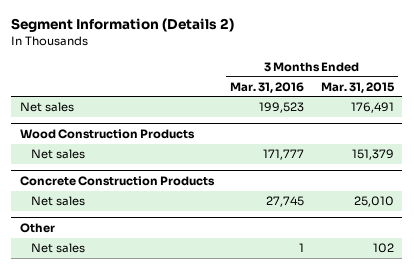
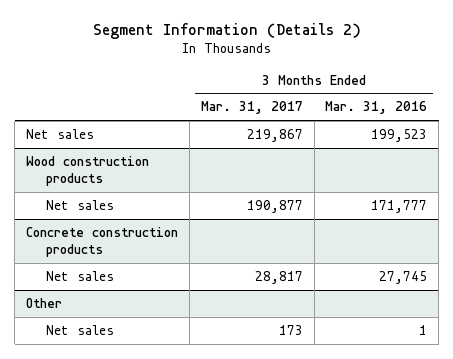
[320,81,395,93] Mar. 31, 2015 -> none
none -> [200,101,303,115] Mar. 31, 2017
[19,128,195,139] Wood Construction Products -> [26,155,150,186] Wood construction products
[19,175,215,186] Concrete Construction Products -> [26,226,179,257] Concrete construction products

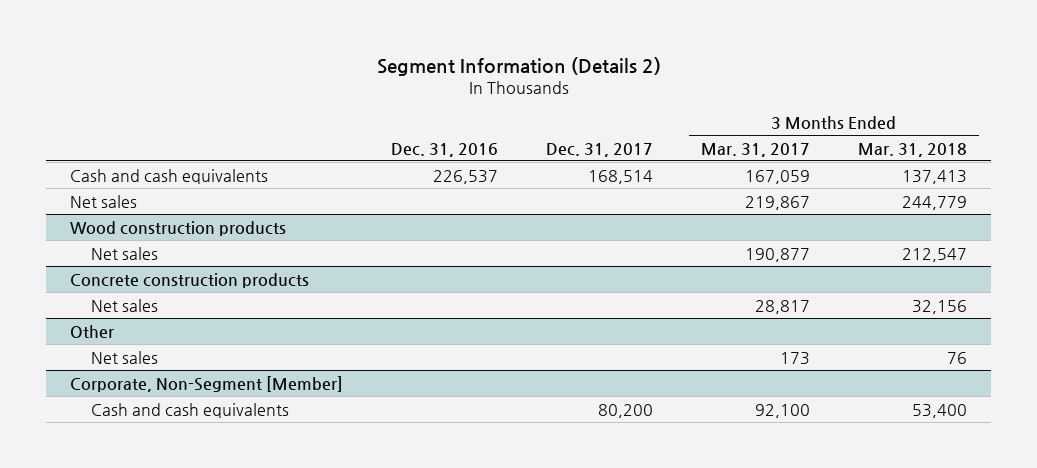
[325,101,428,115] Mar. 31, 2016 -> none
none -> [391,142,499,157] Dec. 31, 2016
none -> [546,142,654,157] Dec. 31, 2017
none -> [857,142,967,157] Mar. 31, 2018
none -> [70,168,269,184] Cash and cash equivalents
none -> [70,375,344,392] Corporate, Non-Segment [Member]
none -> [91,402,290,418] Cash and cash equivalents

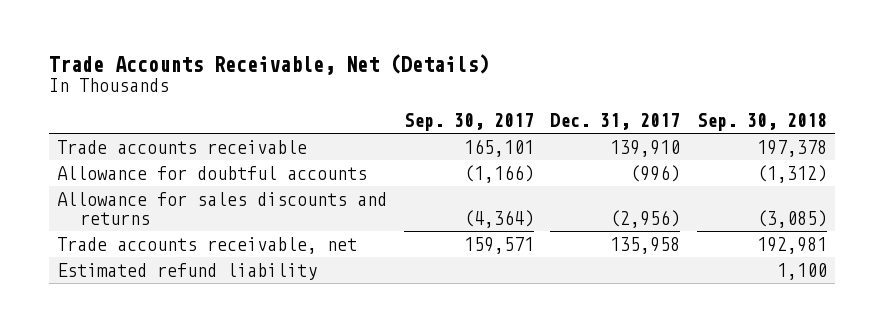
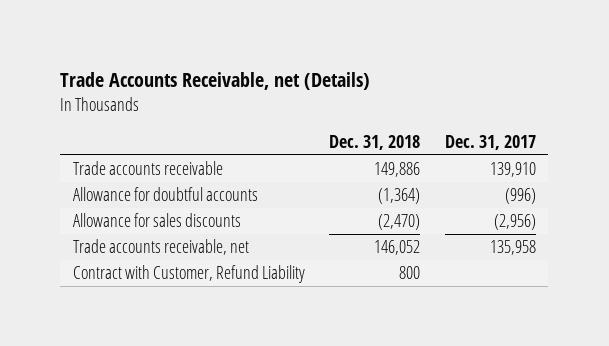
[48,53,489,75] Trade Accounts Receivable, Net (Details) -> [60,72,371,91] Trade Accounts Receivable, net (Details)
[403,112,534,131] Sep. 30, 2017 -> none
[697,112,828,131] Sep. 30, 2018 -> none
none -> [329,134,421,150] Dec. 31, 2018
[57,192,388,225] Allowance for sales discounts and returns -> [72,213,241,228] Allowance for sales discounts
[57,263,318,281] Estimated refund liability -> [72,265,305,284] Contract with Customer, Refund Liability

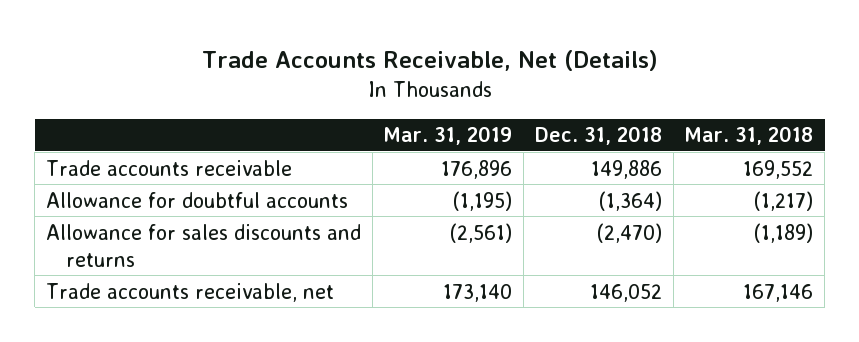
[60,72,371,91] Trade Accounts Receivable, net (Details) -> [201,50,658,72] Trade Accounts Receivable, Net (Details)
[445,134,537,150] Dec. 31, 2017 -> none
none -> [383,126,513,146] Mar. 31, 2019
none -> [684,126,814,146] Mar. 31, 2018
[72,213,241,228] Allowance for sales discounts -> [45,223,361,267] Allowance for sales discounts and returns
[72,265,305,284] Contract with Customer, Refund Liability -> none

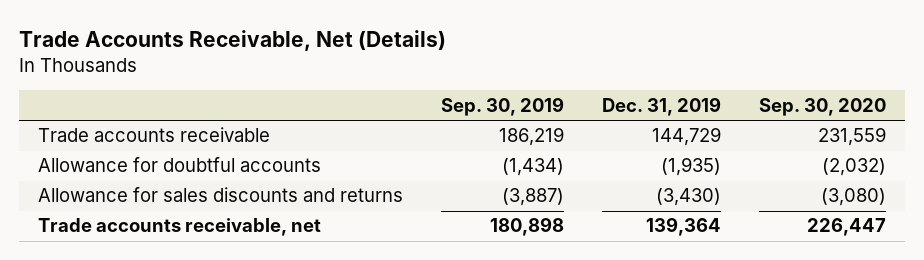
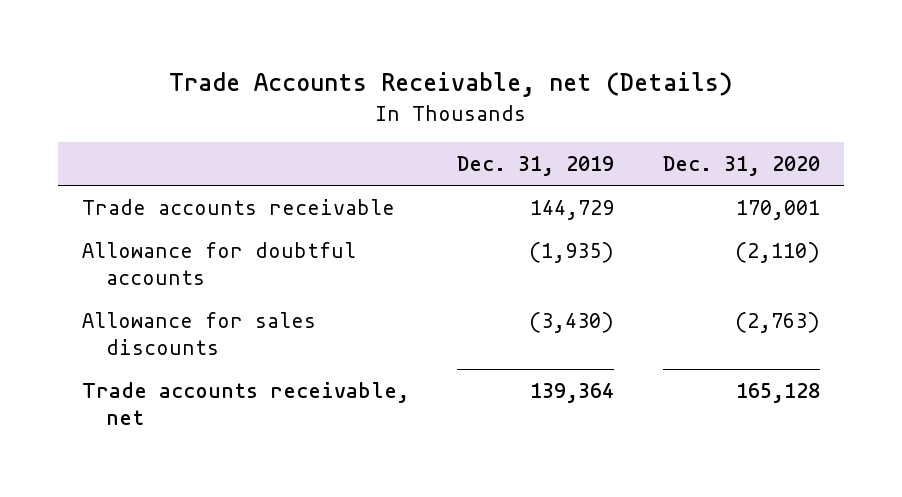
[19,30,447,52] Trade Accounts Receivable, Net (Details) -> [168,72,733,98] Trade Accounts Receivable, net (Details)
[441,96,565,116] Sep. 30, 2019 -> none
[759,97,887,116] Sep. 30, 2020 -> none
none -> [662,156,820,177] Dec. 31, 2020
[38,187,404,203] Allowance for sales discounts and returns -> [82,312,317,355] Allowance for sales discounts

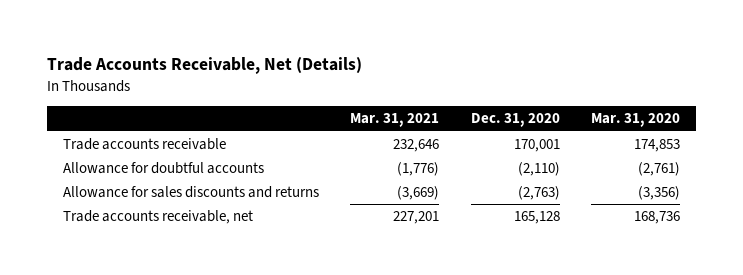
[168,72,733,98] Trade Accounts Receivable, net (Details) -> [46,57,362,75] Trade Accounts Receivable, Net (Details)
[457,156,615,177] Dec. 31, 2019 -> none
none -> [350,113,440,128] Mar. 31, 2021
none -> [591,113,681,128] Mar. 31, 2020
[82,312,317,355] Allowance for sales discounts -> [62,186,319,199] Allowance for sales discounts and returns

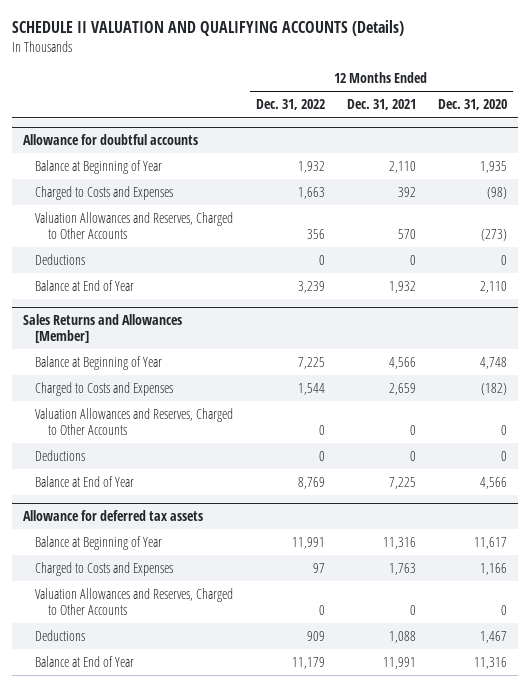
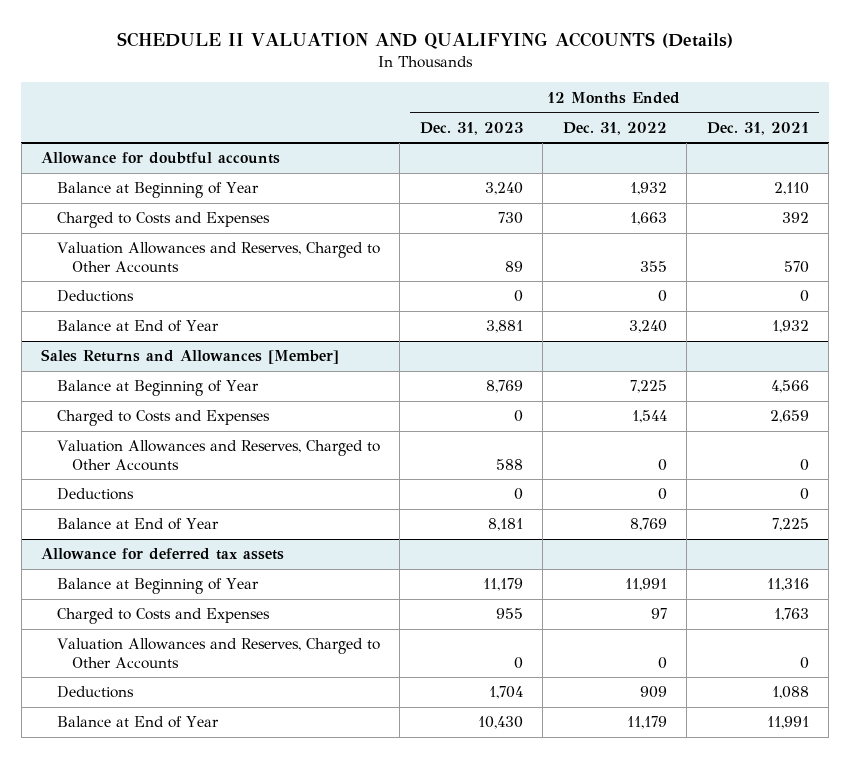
[438,99,508,111] Dec. 31, 2020 -> none
none -> [419,121,523,135] Dec. 31, 2023
[306,228,325,239] 356 -> [639,260,667,272] 355
[297,280,325,293] 3,239 -> [628,320,667,334] 3,240

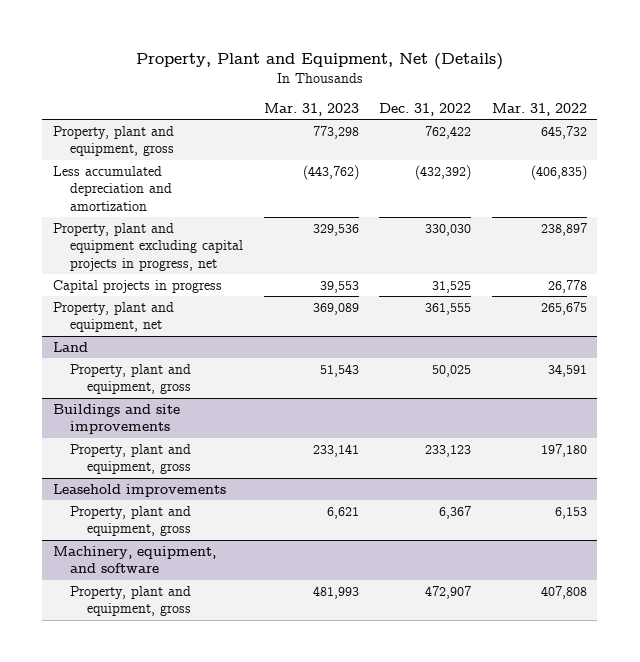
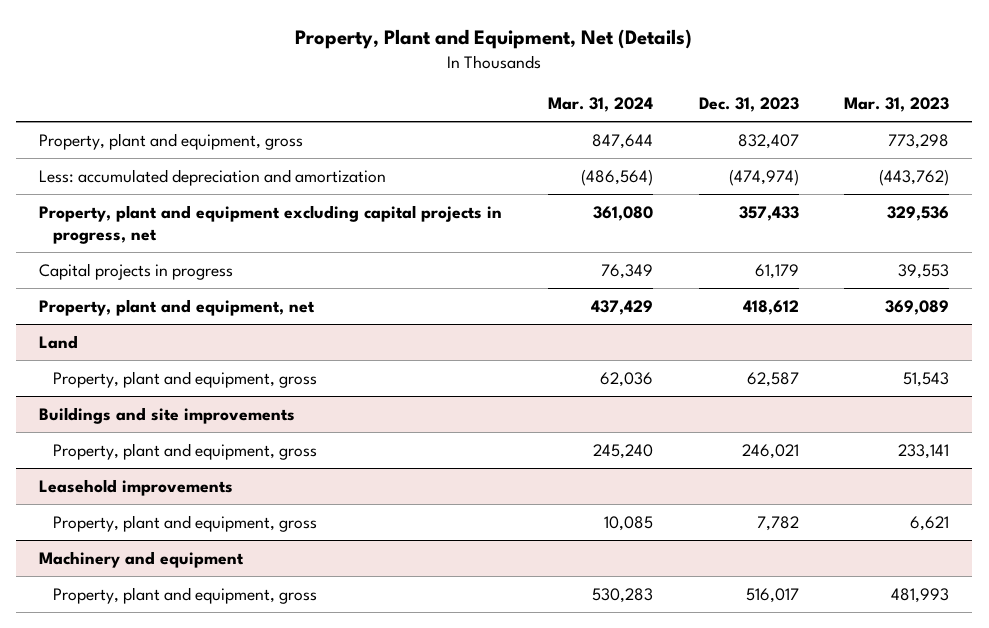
[379,103,472,117] Dec. 31, 2022 -> none
[492,103,588,117] Mar. 31, 2022 -> none
none -> [547,97,653,113] Mar. 31, 2024
none -> [698,97,799,113] Dec. 31, 2023
[52,165,172,211] Less accumulated depreciation and amortization -> [39,168,387,186] Less: accumulated depreciation and amortization
[52,545,216,574] Machinery, equipment, and software -> [39,550,245,568] Machinery and equipment

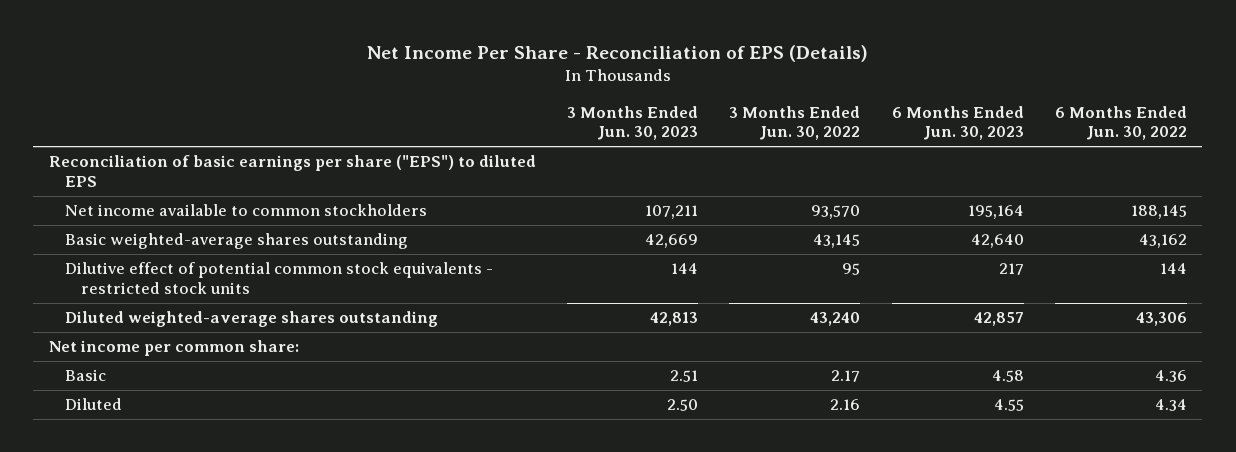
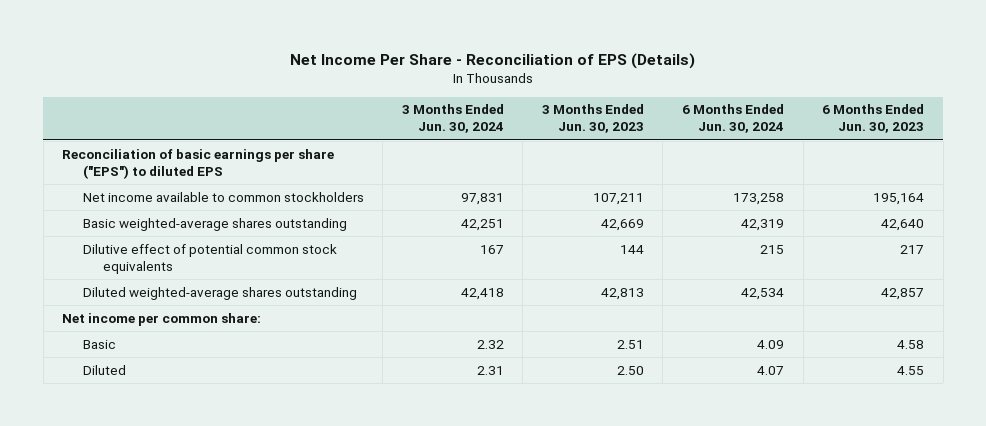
[729,105,861,141] 3 Months Ended Jun. 30, 2022 -> none
[1054,105,1187,141] 6 Months Ended Jun. 30, 2022 -> none
none -> [401,104,504,134] 3 Months Ended Jun. 30, 2024
none -> [682,104,785,134] 6 Months Ended Jun. 30, 2024
[65,262,494,294] Dilutive effect of potential common stock equivalents - restricted stock units -> [82,243,337,274] Dilutive effect of potential common stock equivalents

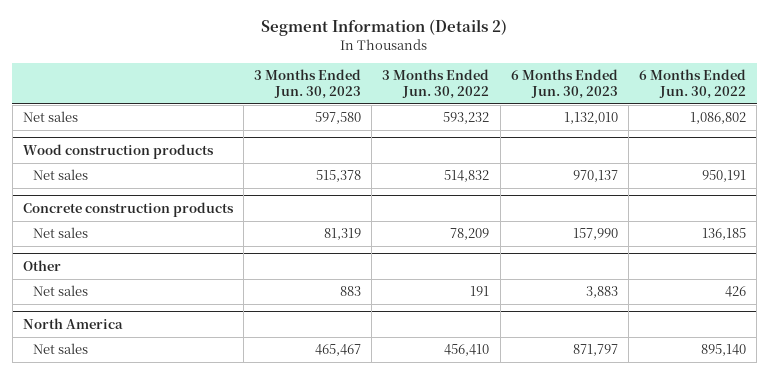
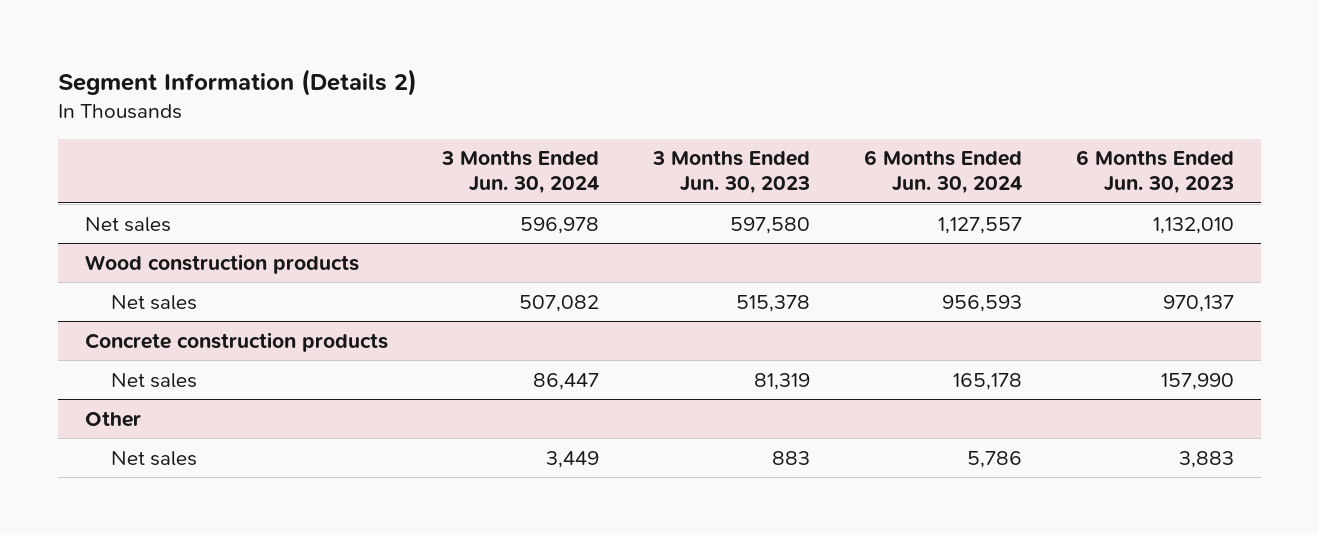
[382,69,490,99] 3 Months Ended Jun. 30, 2022 -> none
[639,69,747,99] 6 Months Ended Jun. 30, 2022 -> none
none -> [440,150,599,195] 3 Months Ended Jun. 30, 2024
none -> [863,150,1022,195] 6 Months Ended Jun. 30, 2024
[22,318,123,330] North America -> none
[32,343,88,355] Net sales -> none

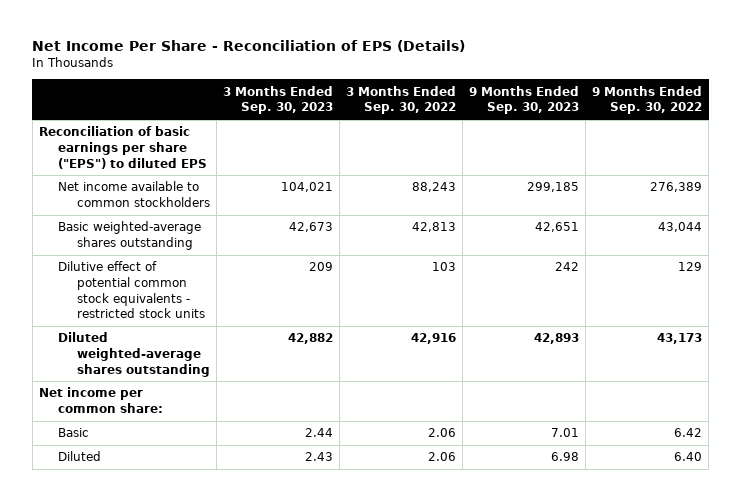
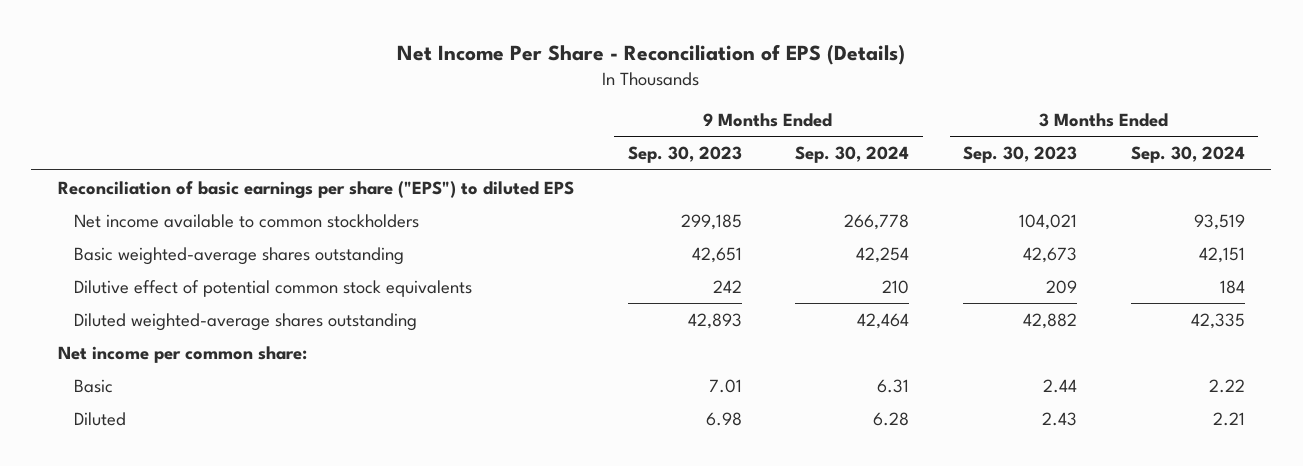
[345,85,456,115] 3 Months Ended Sep. 30, 2022 -> none
[592,85,703,115] 9 Months Ended Sep. 30, 2022 -> none
none -> [795,146,910,164] Sep. 30, 2024
none -> [1130,146,1245,164] Sep. 30, 2024
[57,261,205,319] Dilutive effect of potential common stock equivalents - restricted stock units -> [74,279,473,297] Dilutive effect of potential common stock equivalents

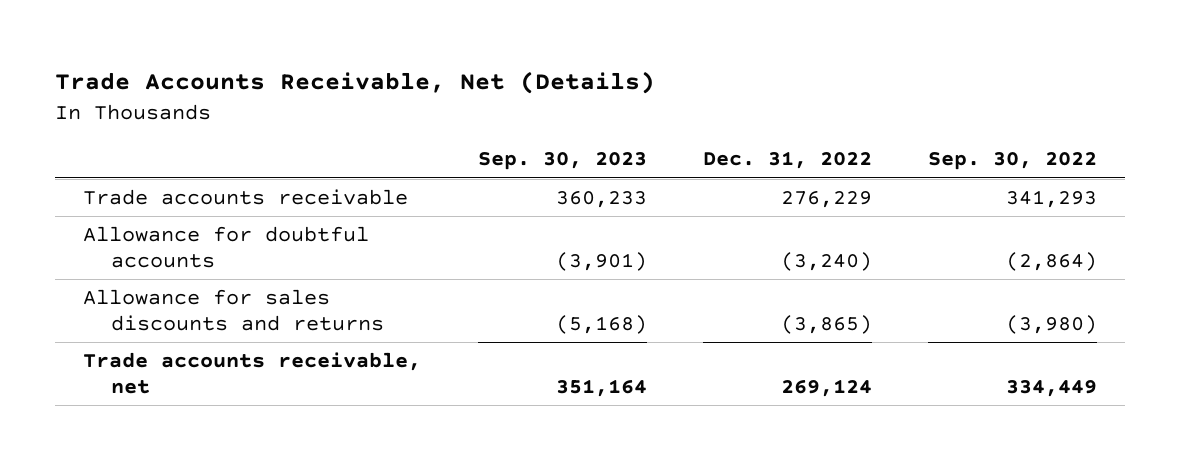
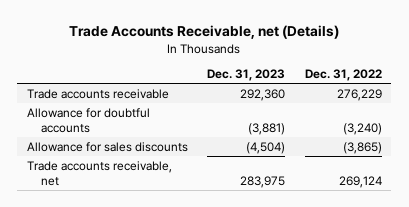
[55,71,656,95] Trade Accounts Receivable, Net (Details) -> [69,25,340,40] Trade Accounts Receivable, net (Details)
[477,152,647,171] Sep. 30, 2023 -> none
[927,152,1097,171] Sep. 30, 2022 -> none
none -> [207,69,286,82] Dec. 31, 2023
[83,289,385,332] Allowance for sales discounts and returns -> [27,141,189,152] Allowance for sales discounts

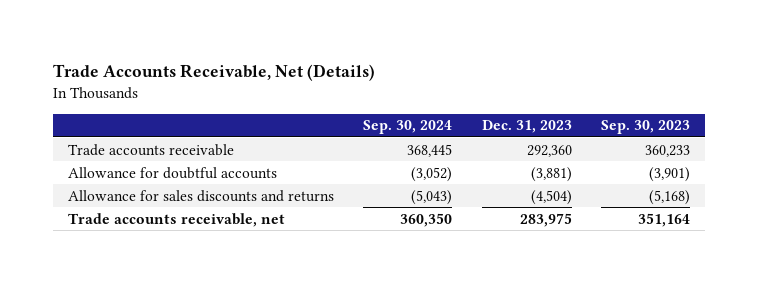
[69,25,340,40] Trade Accounts Receivable, net (Details) -> [53,64,376,82] Trade Accounts Receivable, Net (Details)
[304,69,382,82] Dec. 31, 2022 -> none
none -> [363,120,453,135] Sep. 30, 2024
none -> [600,120,690,135] Sep. 30, 2023
[27,141,189,152] Allowance for sales discounts -> [68,189,335,202] Allowance for sales discounts and returns

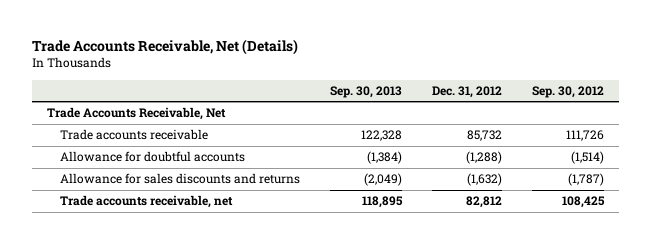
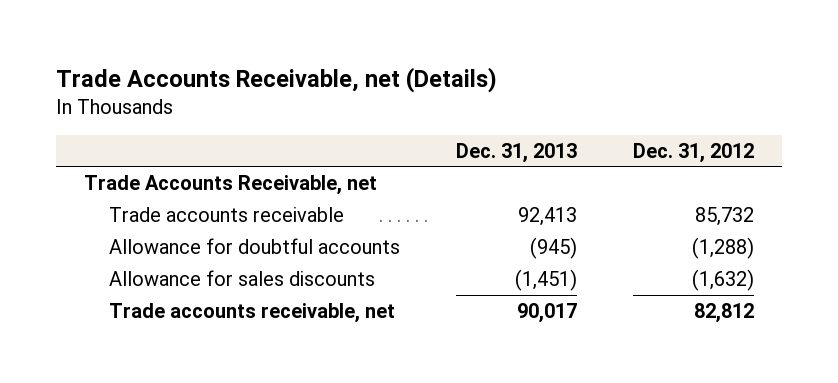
[32,39,299,56] Trade Accounts Receivable, Net (Details) -> [55,67,497,94] Trade Accounts Receivable, net (Details)
[330,85,403,98] Sep. 30, 2013 -> none
[531,85,604,98] Sep. 30, 2012 -> none
none -> [455,142,577,163] Dec. 31, 2013
[47,107,227,121] Trade Accounts Receivable, Net -> [83,175,377,196] Trade Accounts Receivable, net
[60,173,301,185] Allowance for sales discounts and returns -> [108,270,375,287] Allowance for sales discounts

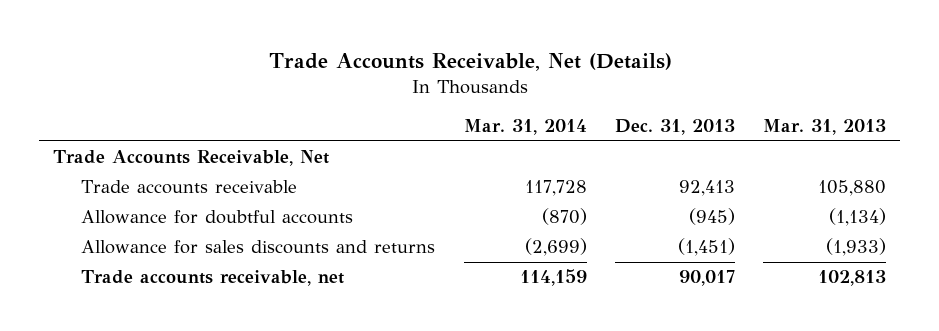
[55,67,497,94] Trade Accounts Receivable, net (Details) -> [268,52,672,71] Trade Accounts Receivable, Net (Details)
[632,142,754,163] Dec. 31, 2012 -> none
none -> [463,119,587,136] Mar. 31, 2014
none -> [762,119,886,136] Mar. 31, 2013
[83,175,377,196] Trade Accounts Receivable, net -> [53,150,330,167] Trade Accounts Receivable, Net
[108,270,375,287] Allowance for sales discounts -> [81,240,436,255] Allowance for sales discounts and returns

